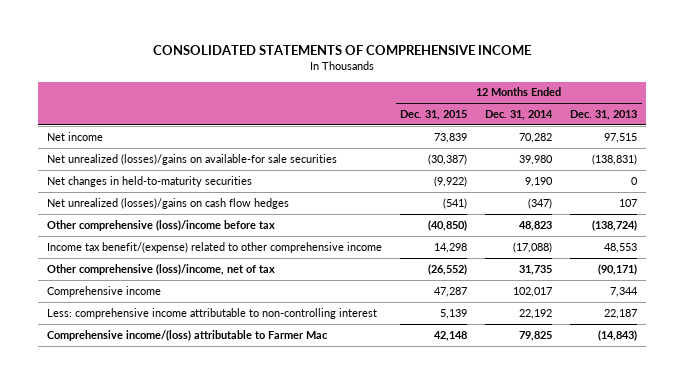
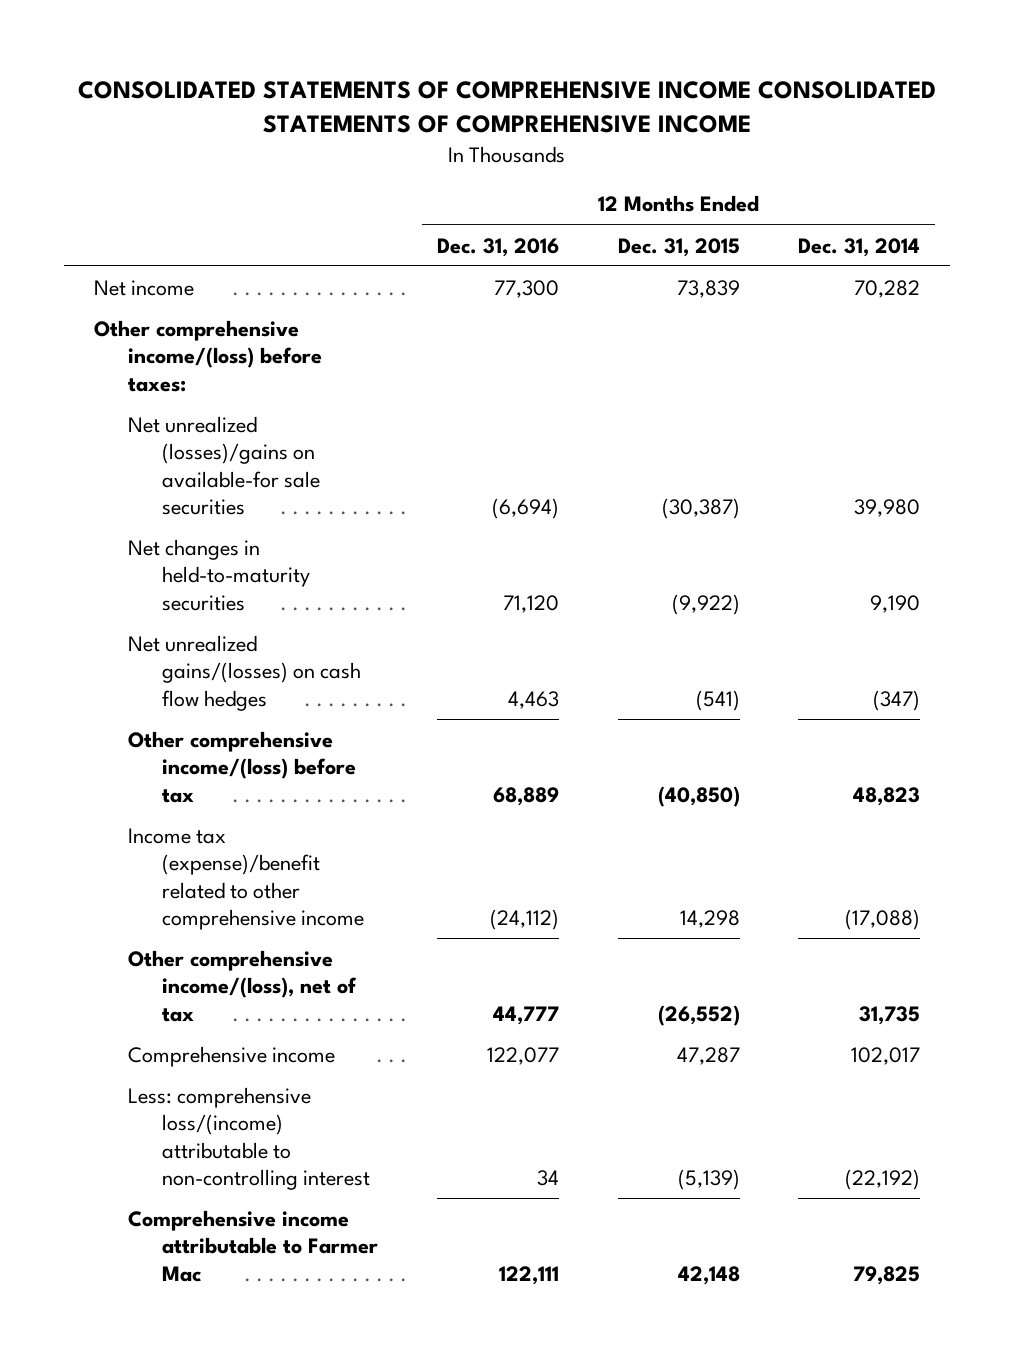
[153,45,532,56] CONSOLIDATED STATEMENTS OF COMPREHENSIVE INCOME -> [77,81,936,134] CONSOLIDATED STATEMENTS OF COMPREHENSIVE INCOME CONSOLIDATED STATEMENTS OF COMPREHENSIVE INCOME
[570,110,638,121] Dec. 31, 2013 -> none
none -> [436,237,559,257] Dec. 31, 2016
none -> [93,319,322,392] Other comprehensive income/(loss) before taxes:
[47,197,290,209] Net unrealized (losses)/gains on cash flow hedges -> [127,634,362,711] Net unrealized gains/(losses) on cash flow hedges
[47,219,276,231] Other comprehensive (loss)/income before tax -> [127,730,357,803] Other comprehensive income/(loss) before tax
[47,241,383,253] Income tax benefit/(expense) related to other comprehensive income -> [127,827,365,930] Income tax (expense)/benefit related to other comprehensive income
[47,263,276,275] Other comprehensive (loss)/income, net of tax -> [127,949,358,1022] Other comprehensive income/(loss), net of tax
[47,307,378,319] Less: comprehensive income attributable to non-controlling interest -> [127,1086,371,1190] Less: comprehensive loss/(income) attributable to non-controlling interest
[440,308,468,319] 5,139 -> [677,1168,740,1190] (5,139)
[519,308,553,319] 22,192 -> [845,1168,921,1190] (22,192)
[47,329,329,341] Comprehensive income/(loss) attributable to Farmer Mac -> [127,1209,379,1282] Comprehensive income attributable to Farmer Mac

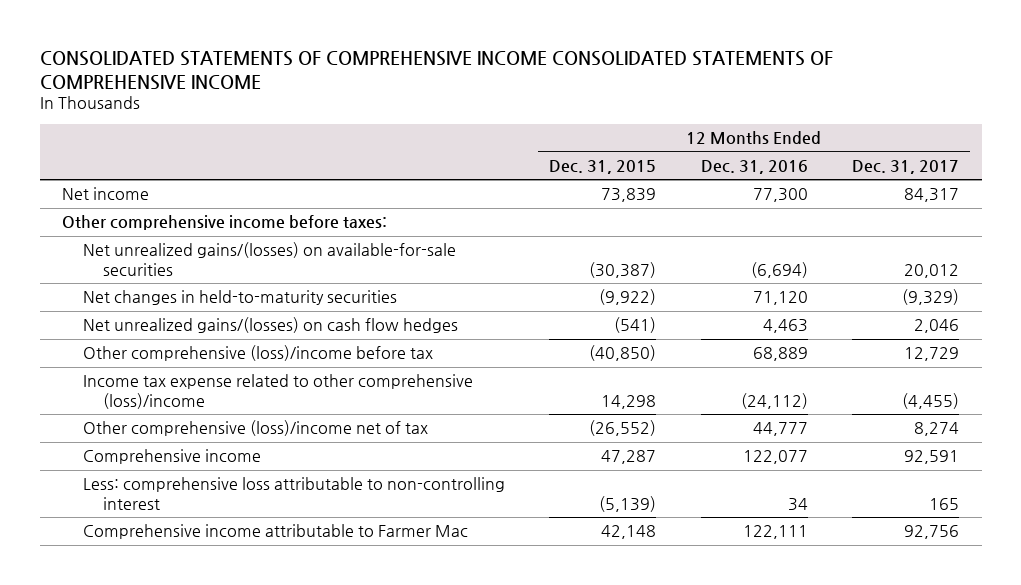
[798,237,921,257] Dec. 31, 2014 -> none
none -> [852,159,960,174] Dec. 31, 2017
[93,319,322,392] Other comprehensive income/(loss) before taxes: -> [62,215,388,231] Other comprehensive income before taxes:
[127,415,321,515] Net unrealized (losses)/gains on available-for sale securities -> [82,242,456,276] Net unrealized gains/(losses) on available-for-sale securities
[127,730,357,803] Other comprehensive income/(loss) before tax -> [82,345,433,362] Other comprehensive (loss)/income before tax
[127,827,365,930] Income tax (expense)/benefit related to other comprehensive income -> [82,374,473,409] Income tax expense related to other comprehensive (loss)/income
[127,949,358,1022] Other comprehensive income/(loss), net of tax -> [82,420,428,437] Other comprehensive (loss)/income net of tax
[127,1086,371,1190] Less: comprehensive loss/(income) attributable to non-controlling interest -> [82,477,505,510] Less: comprehensive loss attributable to non-controlling interest

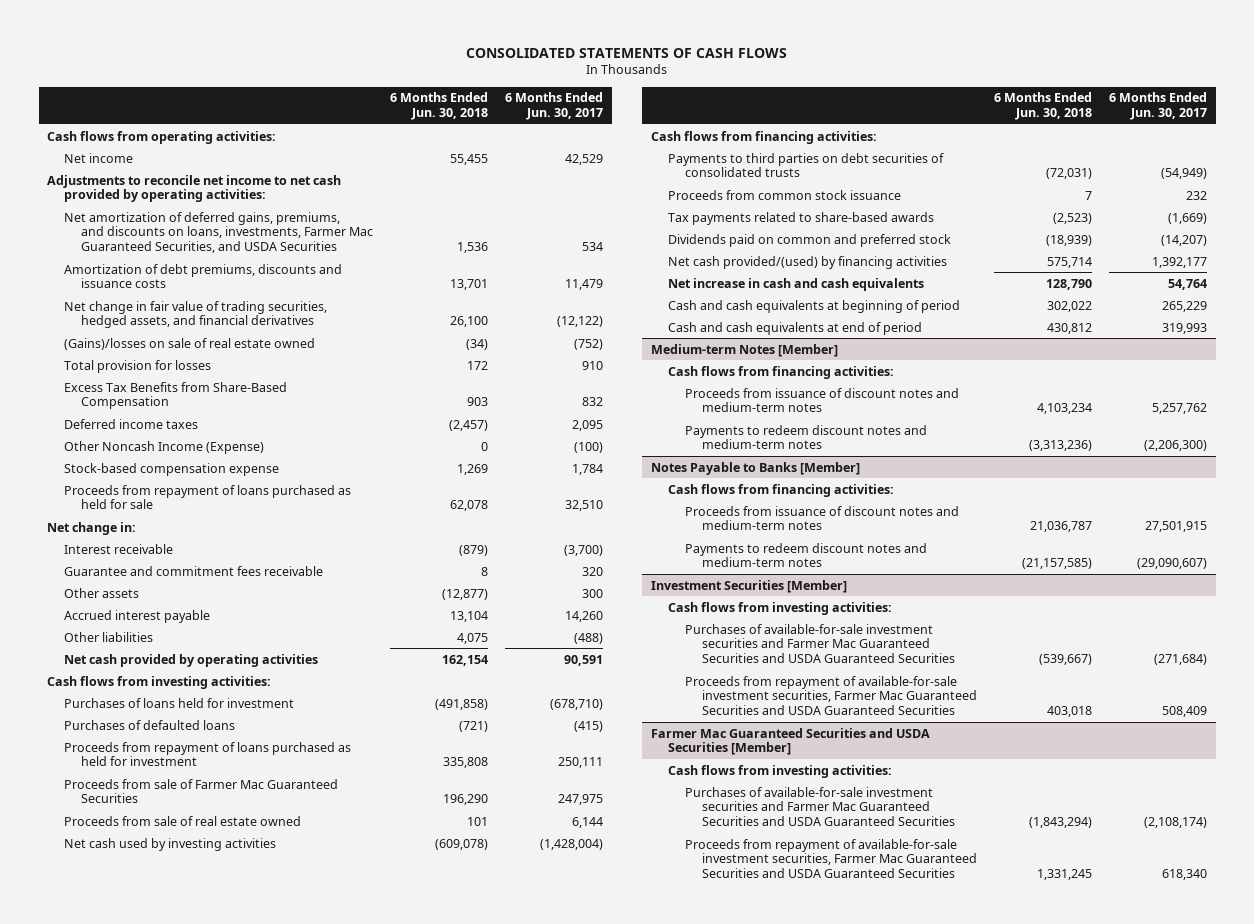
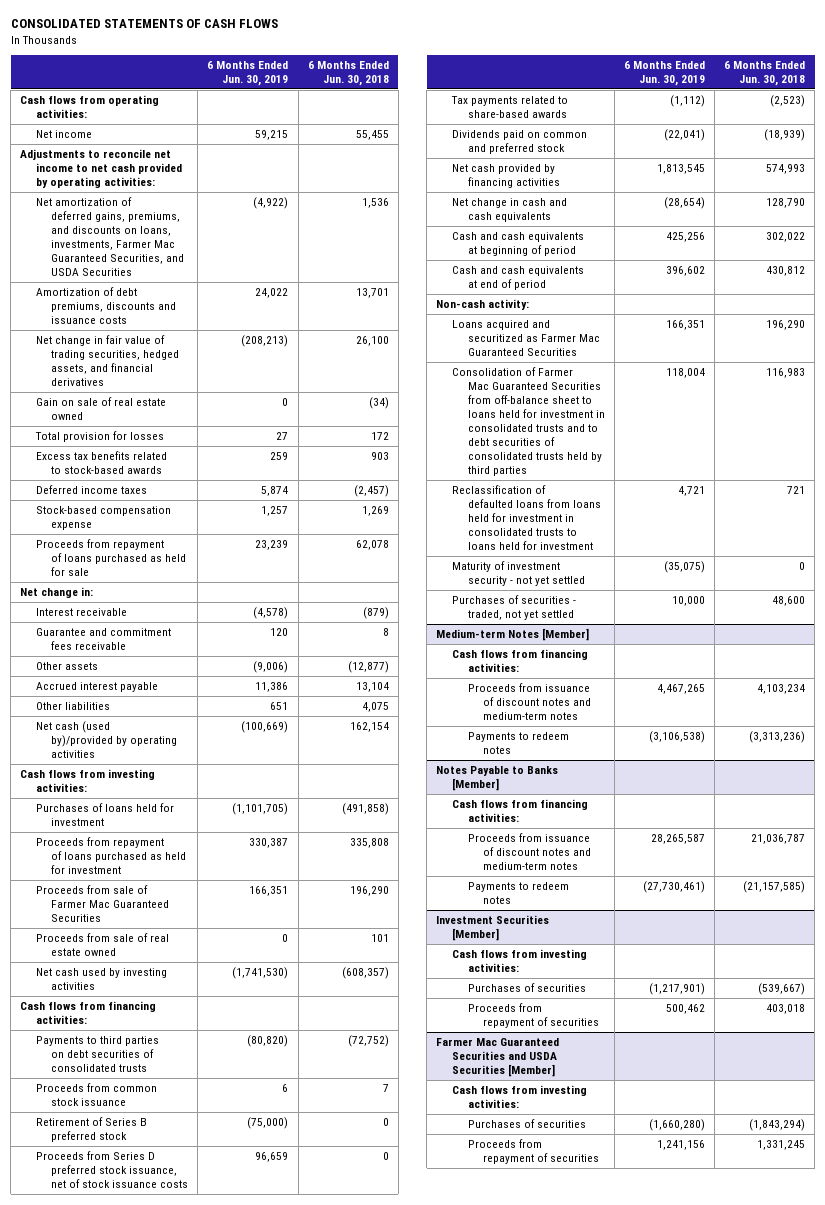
[505,92,604,120] 6 Months Ended Jun. 30, 2017 -> none
none -> [207,61,289,87] 6 Months Ended Jun. 30, 2019
[64,337,316,350] (Gains)/losses on sale of real estate owned -> [35,396,166,420] Gain on sale of real estate owned
[64,381,288,410] Excess Tax Benefits from Share-Based Compensation -> [35,450,167,474] Excess tax benefits related to stock-based awards
[64,440,265,454] Other Noncash Income (Expense) -> none
[64,653,319,667] Net cash provided by operating activities -> [35,720,178,758] Net cash (used by)/provided by operating activities
[64,719,236,730] Purchases of defaulted loans -> none
[435,838,489,850] (609,078) -> [341,966,389,979] (608,357)
[1045,168,1092,180] (72,031) -> [347,1034,389,1047] (72,752)
none -> [35,1116,147,1142] Retirement of Series B preferred stock
none -> [35,1150,189,1188] Proceeds from Series D preferred stock issuance, net of stock issuance costs
[667,255,947,269] Net cash provided/(used) by financing activities -> [452,163,560,188] Net cash provided by financing activities
[1046,256,1092,268] 575,714 -> [765,163,805,174] 574,993
[667,277,924,291] Net increase in cash and cash equivalents -> [452,197,568,222] Net change in cash and cash equivalents
none -> [436,298,530,310] Non-cash activity:
none -> [452,319,600,356] Loans acquired and securitized as Farmer Mac Guaranteed Securities
none -> [452,366,605,477] Consolidation of Farmer Mac Guaranteed Securities from off-balance sheet to loans held for investment in consolidated trusts and to debt securities of consolidated trusts held by third parties
none -> [452,484,601,550] Reclassification of defaulted loans from loans held for investment in consolidated trusts to loans held for investment
none -> [452,560,585,586] Maturity of investment security - not yet settled
none -> [452,594,577,620] Purchases of securities - traded, not yet settled
[684,424,927,450] Payments to redeem discount notes and medium-term notes -> [467,731,569,754] Payments to redeem notes
[684,542,927,568] Payments to redeem discount notes and medium-term notes -> [467,881,569,904] Payments to redeem notes
[684,623,955,663] Purchases of available-for-sale investment securities and Farmer Mac Guaranteed Securities and USDA Guaranteed Securities -> [467,982,586,992] Purchases of securities
[684,675,977,715] Proceeds from repayment of available-for-sale investment securities, Farmer Mac Guaranteed Securities and USDA Guaranteed Securities -> [467,1002,600,1028] Proceeds from repayment of securities
[684,786,955,826] Purchases of available-for-sale investment securities and Farmer Mac Guaranteed Securities and USDA Guaranteed Securities -> [467,1118,586,1128] Purchases of securities
[684,838,977,878] Proceeds from repayment of available-for-sale investment securities, Farmer Mac Guaranteed Securities and USDA Guaranteed Securities -> [467,1138,600,1164] Proceeds from repayment of securities

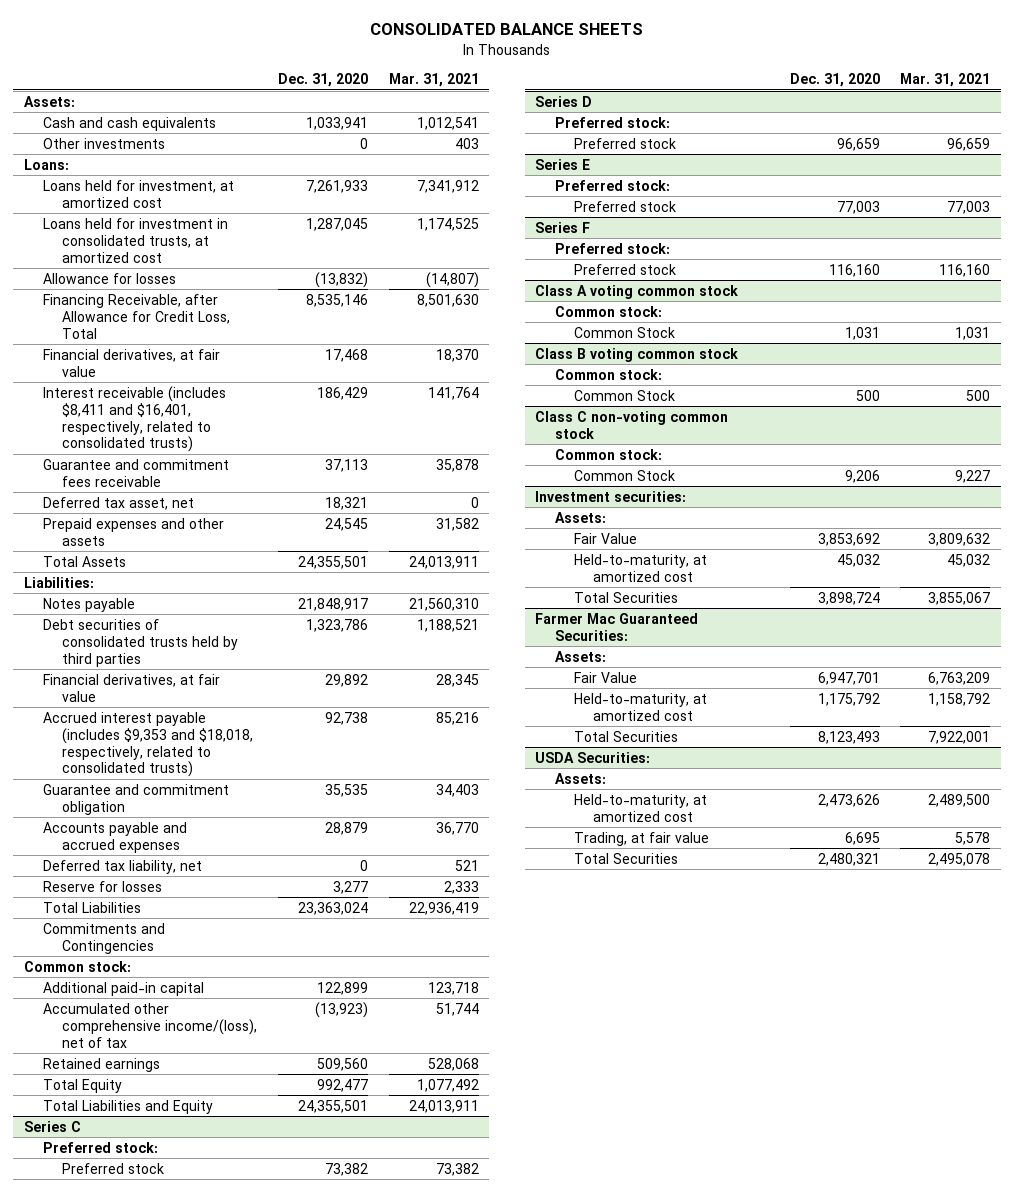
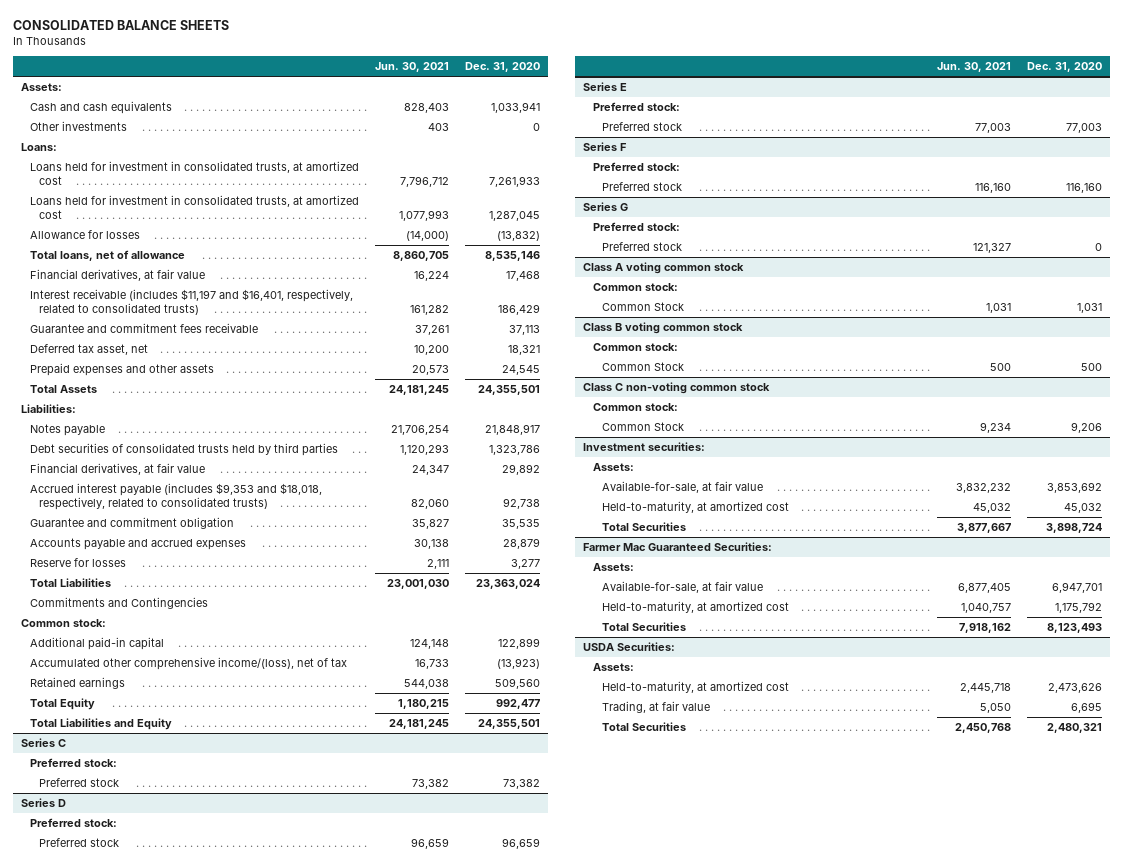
[388,73,479,88] Mar. 31, 2021 -> none
none -> [374,62,449,73] Jun. 30, 2021
[43,179,235,208] Loans held for investment, at amortized cost -> [29,161,359,185] Loans held for investment in consolidated trusts, at amortized cost
[43,293,231,339] Financing Receivable, after Allowance for Credit Loss, Total -> [29,250,185,262] Total loans, net of allowance
[43,385,227,453] Interest receivable (includes $8,411 and $16,401, respectively, related to consolidated trusts) -> [29,289,353,315] Interest receivable (includes $11,197 and $16,401, respectively, related to consolidated trusts)
[43,859,203,874] Deferred tax liability, net -> none
none -> [583,202,629,212] Series G
none -> [592,222,680,232] Preferred stock:
none -> [601,242,682,252] Preferred stock
[573,532,637,544] Fair Value -> [601,481,763,494] Available-for-sale, at fair value
[573,671,637,683] Fair Value -> [601,581,763,594] Available-for-sale, at fair value

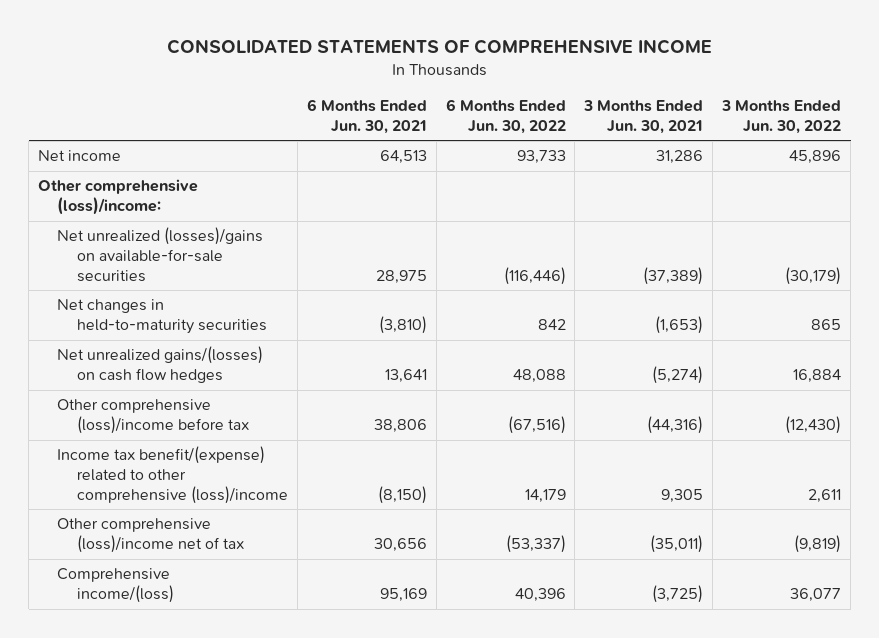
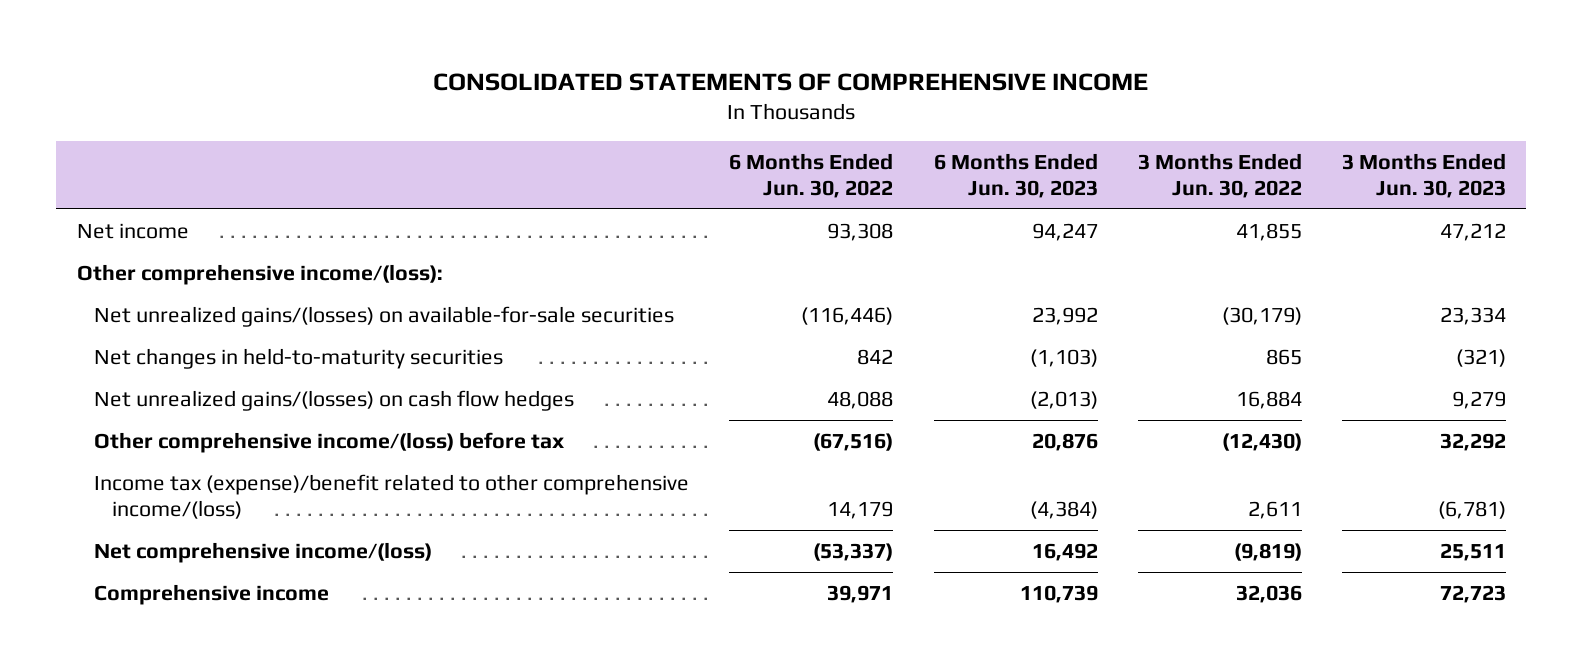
[306,98,427,134] 6 Months Ended Jun. 30, 2021 -> none
[583,99,704,134] 3 Months Ended Jun. 30, 2021 -> none
none -> [933,152,1098,199] 6 Months Ended Jun. 30, 2023
none -> [1342,152,1507,199] 3 Months Ended Jun. 30, 2023
[516,150,566,165] 93,733 -> [827,222,894,241] 93,308
[789,150,842,165] 45,896 -> [1235,222,1302,241] 41,855
[37,179,198,216] Other comprehensive (loss)/income: -> [76,263,443,285] Other comprehensive income/(loss):
[57,227,264,282] Net unrealized (losses)/gains on available-for-sale securities -> [94,305,675,327] Net unrealized gains/(losses) on available-for-sale securities
[57,399,249,435] Other comprehensive (loss)/income before tax -> [94,431,566,453] Other comprehensive income/(loss) before tax
[57,446,288,504] Income tax benefit/(expense) related to other comprehensive (loss)/income -> [94,473,690,520] Income tax (expense)/benefit related to other comprehensive income/(loss)
[57,518,244,554] Other comprehensive (loss)/income net of tax -> [94,541,433,563] Net comprehensive income/(loss)
[57,568,174,604] Comprehensive income/(loss) -> [94,583,330,605] Comprehensive income
[514,588,566,603] 40,396 -> [827,584,894,603] 39,971
[790,588,842,603] 36,077 -> [1235,584,1302,603] 32,036

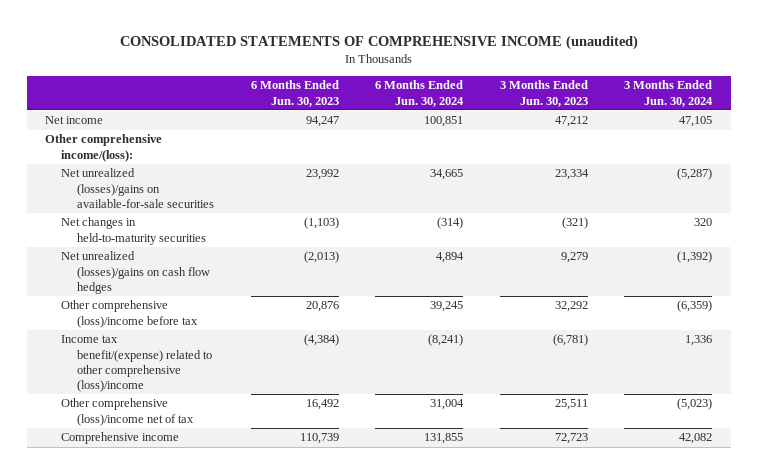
[433,72,1149,91] CONSOLIDATED STATEMENTS OF COMPREHENSIVE INCOME -> [119,35,638,51] CONSOLIDATED STATEMENTS OF COMPREHENSIVE INCOME (unaudited)
[729,152,894,199] 6 Months Ended Jun. 30, 2022 -> none
[1137,152,1302,199] 3 Months Ended Jun. 30, 2022 -> none
none -> [375,80,465,107] 6 Months Ended Jun. 30, 2024
none -> [624,80,714,107] 3 Months Ended Jun. 30, 2024
[94,305,675,327] Net unrealized gains/(losses) on available-for-sale securities -> [61,168,215,208] Net unrealized (losses)/gains on available-for-sale securities
[94,389,575,411] Net unrealized gains/(losses) on cash flow hedges -> [61,251,211,294] Net unrealized (losses)/gains on cash flow hedges
[94,431,566,453] Other comprehensive income/(loss) before tax -> [61,300,199,328] Other comprehensive (loss)/income before tax
[94,473,690,520] Income tax (expense)/benefit related to other comprehensive income/(loss) -> [61,335,213,393] Income tax benefit/(expense) related to other comprehensive (loss)/income
[94,541,433,563] Net comprehensive income/(loss) -> [61,398,195,426] Other comprehensive (loss)/income net of tax

